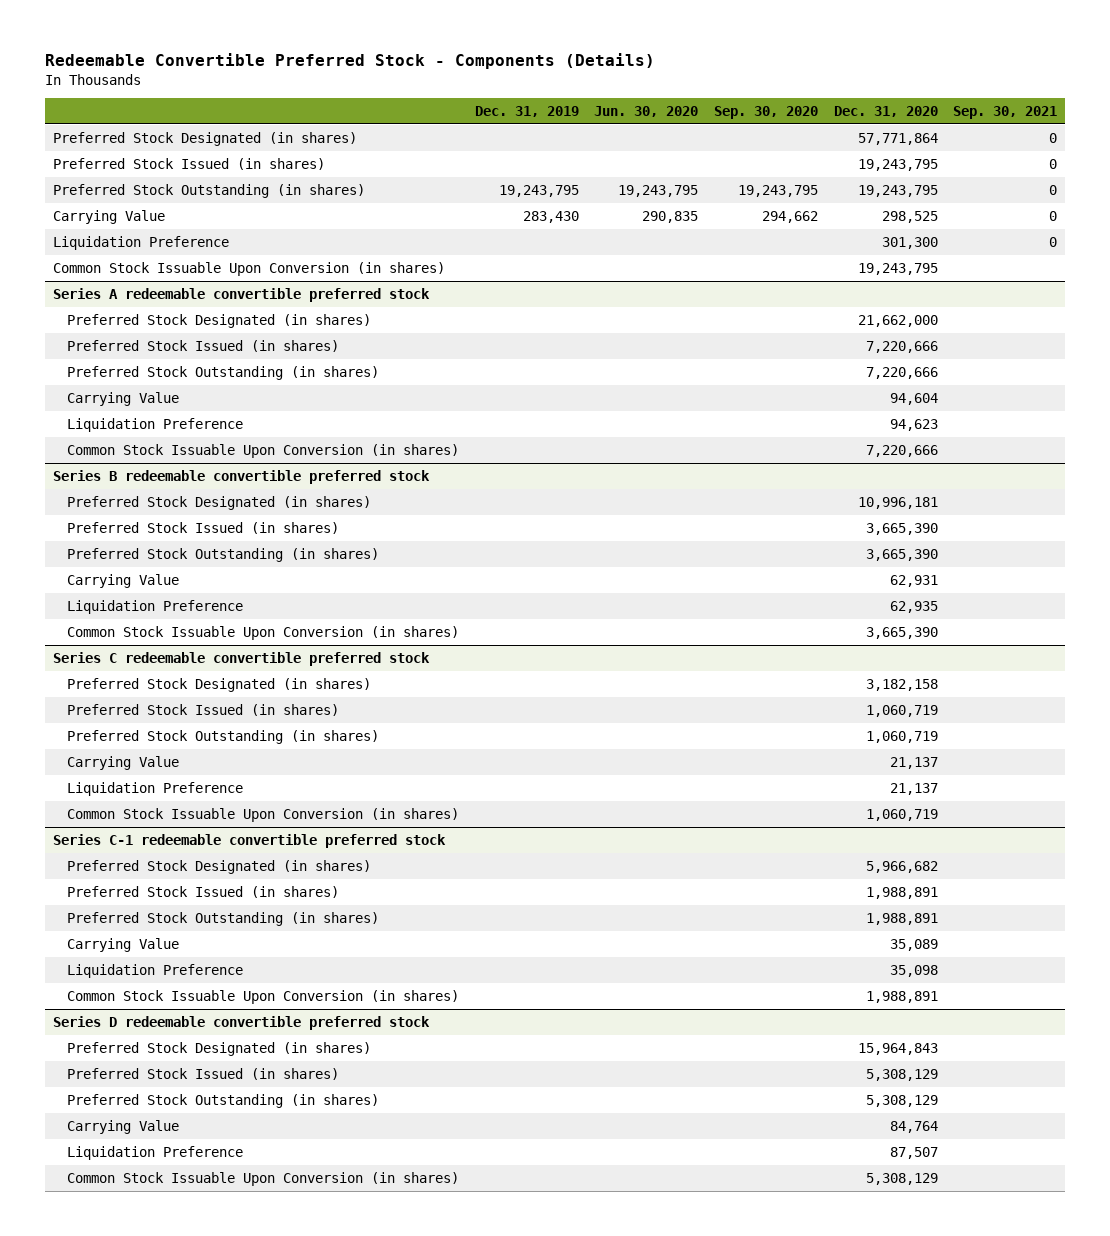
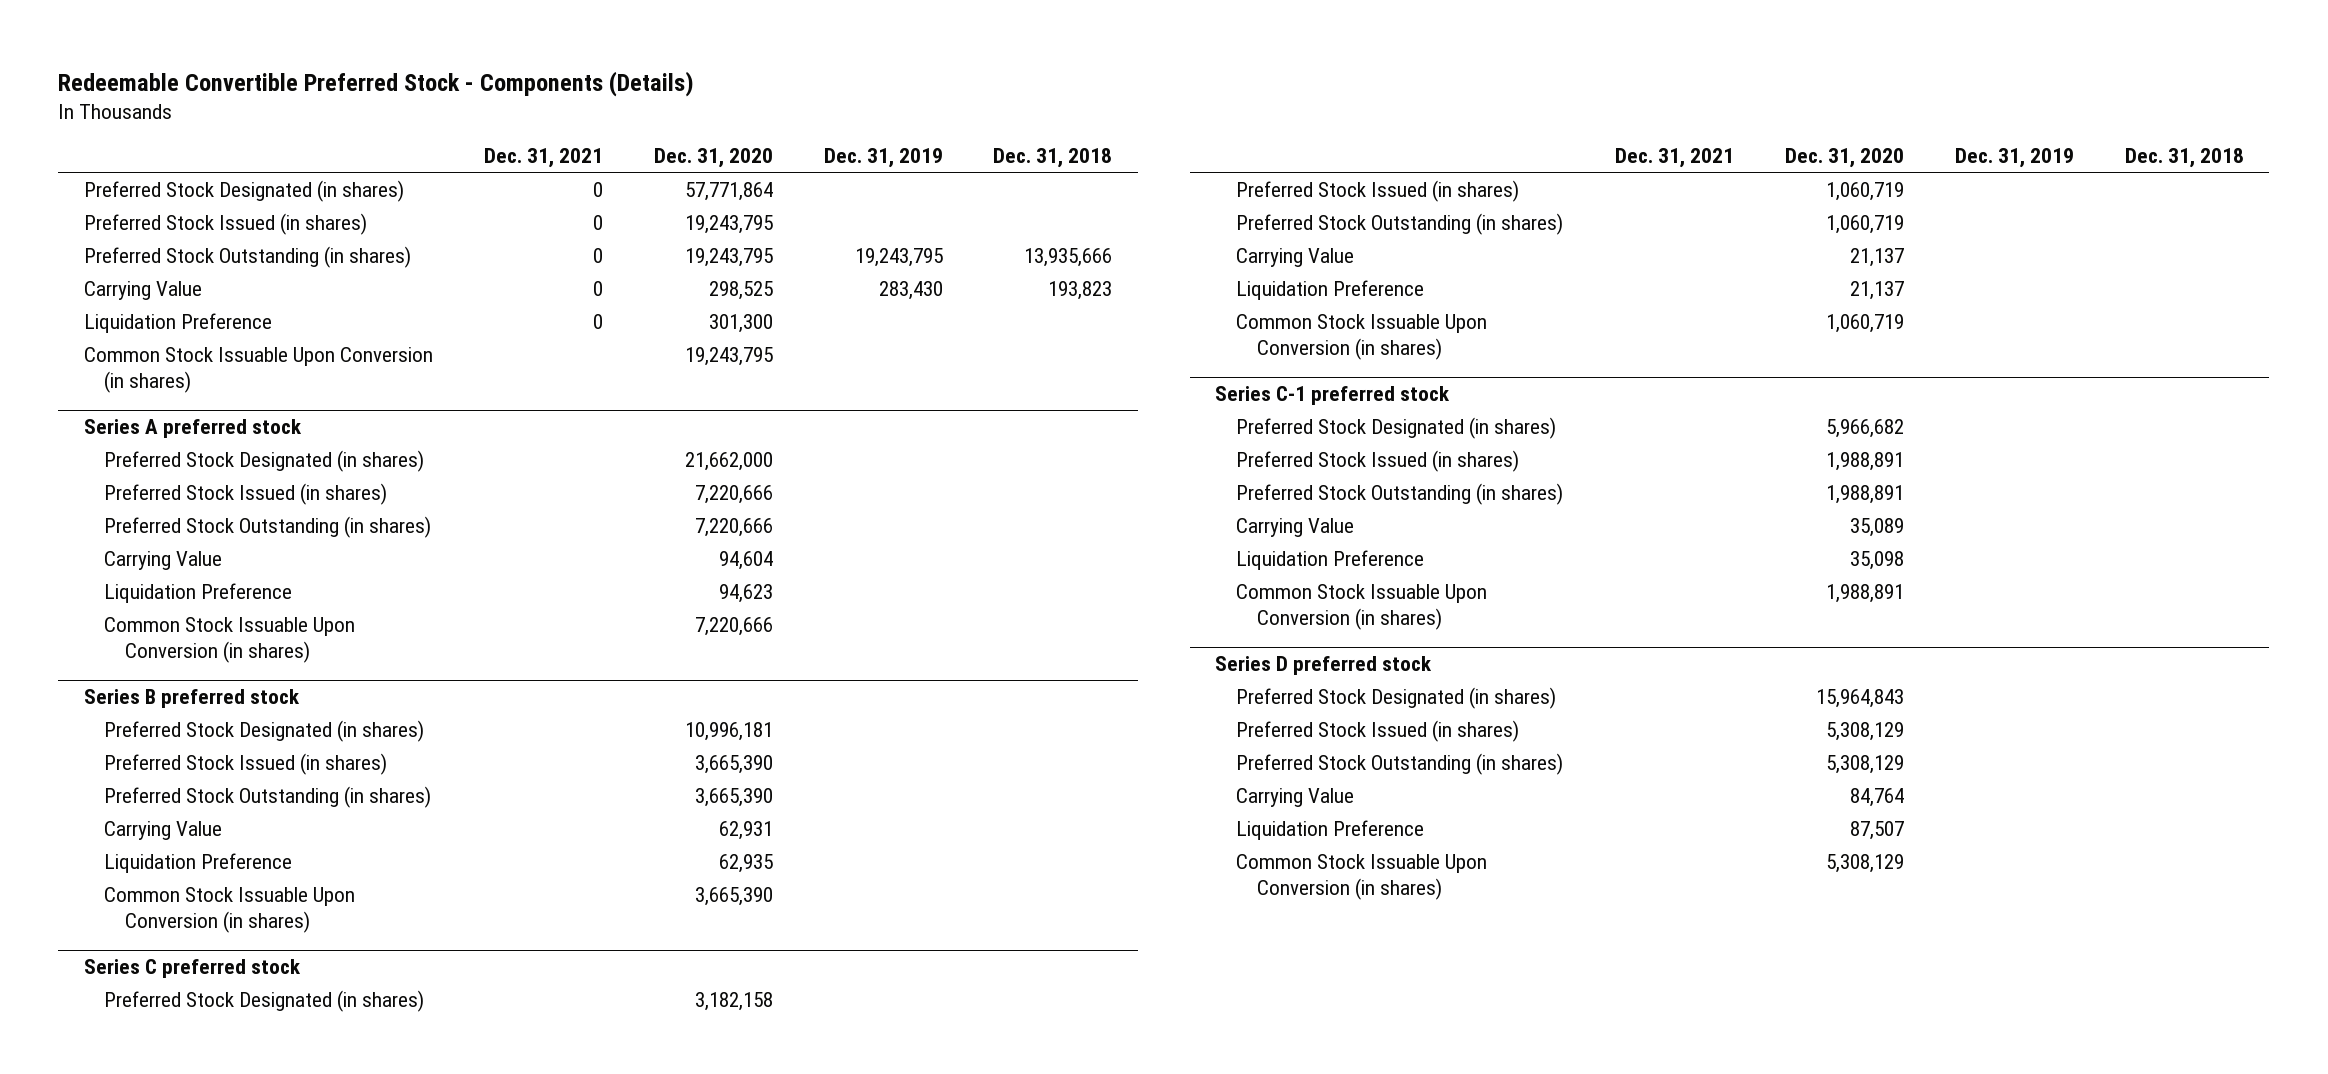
[594,105,699,117] Jun. 30, 2020 -> none
[714,105,819,119] Sep. 30, 2020 -> none
[953,105,1058,119] Sep. 30, 2021 -> none
none -> [483,148,603,169] Dec. 31, 2021
none -> [993,148,1113,169] Dec. 31, 2018
[53,287,431,302] Series A redeemable convertible preferred stock -> [83,419,302,439] Series A preferred stock
[53,469,431,484] Series B redeemable convertible preferred stock -> [83,689,300,709] Series B preferred stock
[53,651,431,666] Series C redeemable convertible preferred stock -> [83,959,301,979] Series C preferred stock
[53,833,447,848] Series C-1 redeemable convertible preferred stock -> [1215,386,1451,406] Series C-1 preferred stock
[53,1015,431,1030] Series D redeemable convertible preferred stock -> [1215,656,1433,676] Series D preferred stock

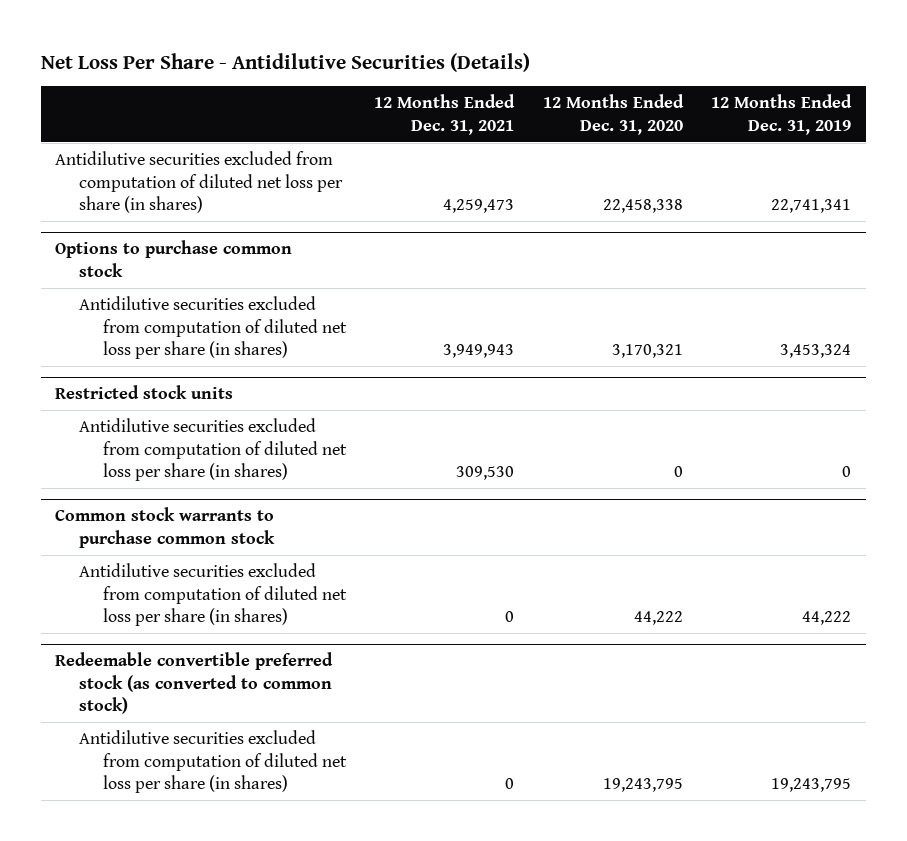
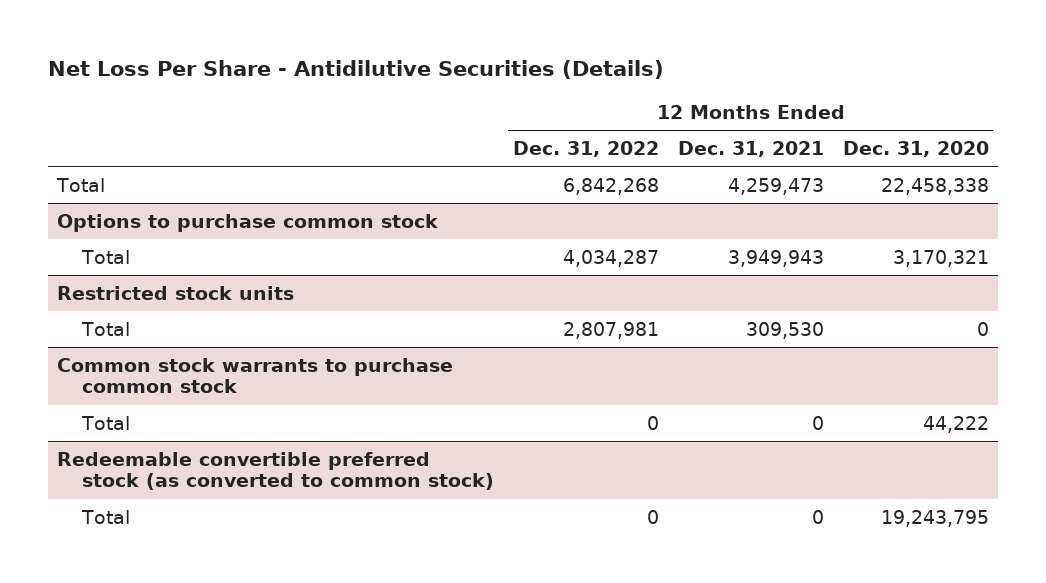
[711,94,853,135] 12 Months Ended Dec. 31, 2019 -> none
none -> [512,140,659,157] Dec. 31, 2022
[55,151,343,214] Antidilutive securities excluded from computation of diluted net loss per share (in shares) -> [56,177,106,192] Total
[78,296,347,360] Antidilutive securities excluded from computation of diluted net loss per share (in shares) -> [80,249,130,264] Total
[78,418,347,482] Antidilutive securities excluded from computation of diluted net loss per share (in shares) -> [80,321,130,336] Total
[78,563,347,627] Antidilutive securities excluded from computation of diluted net loss per share (in shares) -> [80,415,130,430] Total
[78,730,347,794] Antidilutive securities excluded from computation of diluted net loss per share (in shares) -> [80,509,130,524] Total

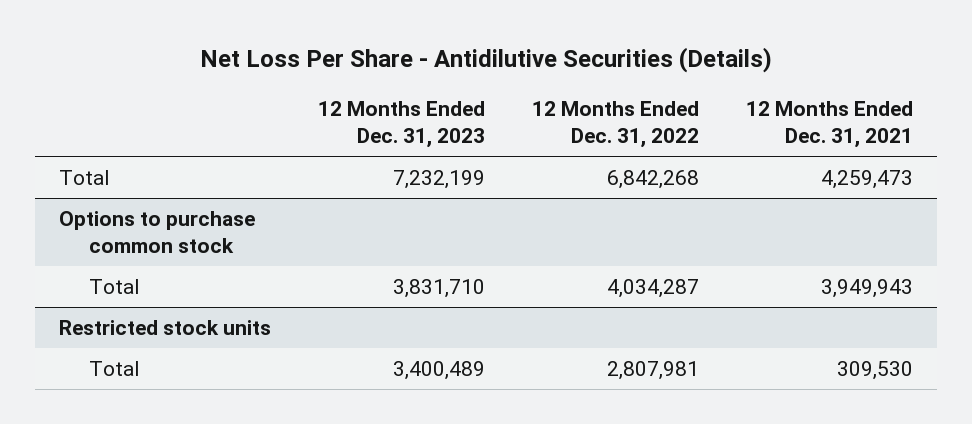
[842,140,989,157] Dec. 31, 2020 -> none
none -> [318,101,486,149] 12 Months Ended Dec. 31, 2023
[57,357,454,394] Common stock warrants to purchase common stock -> none
[80,415,130,430] Total -> none
[57,451,494,491] Redeemable convertible preferred stock (as converted to common stock) -> none
[80,509,130,524] Total -> none

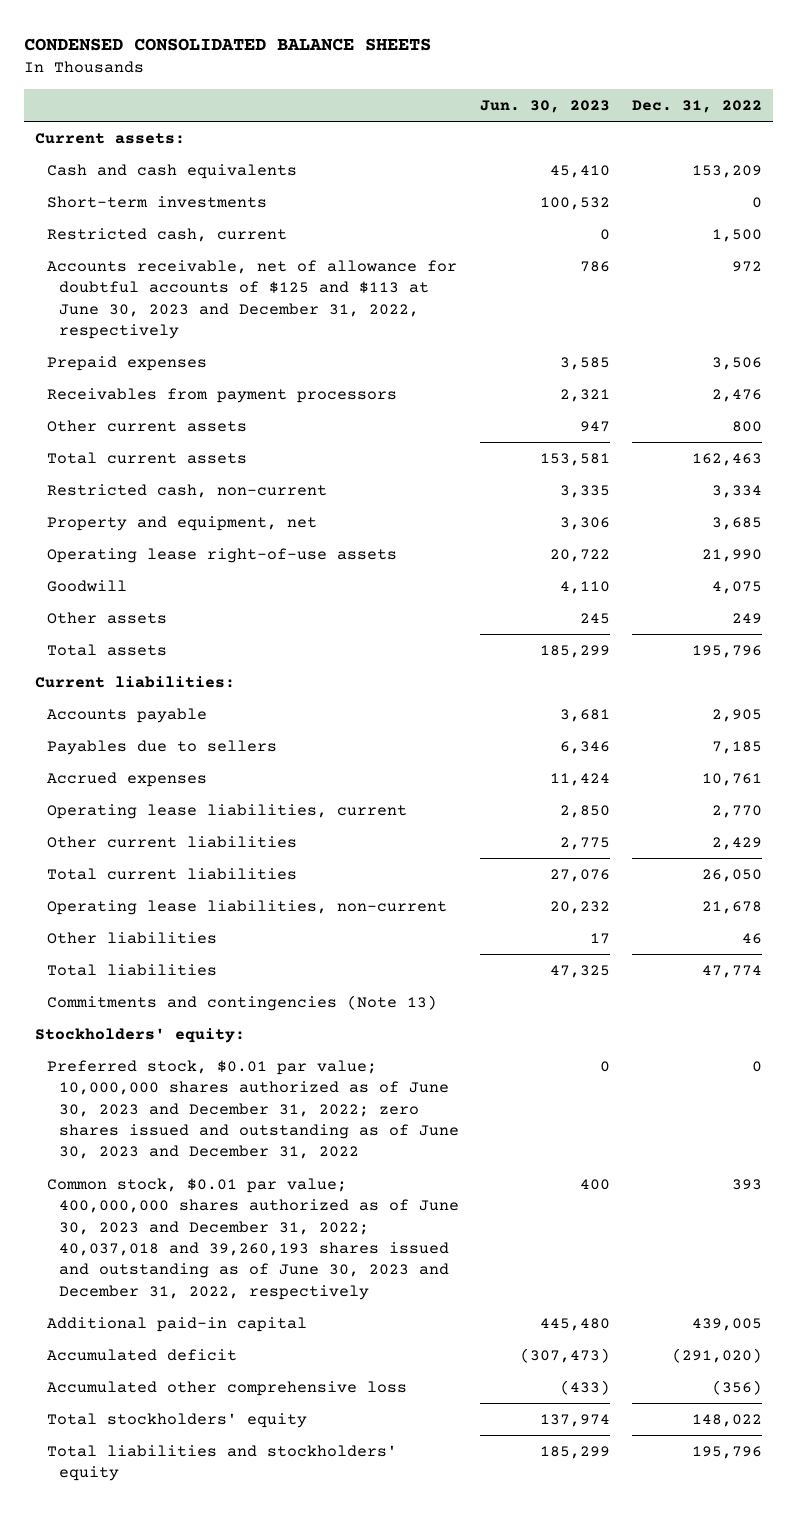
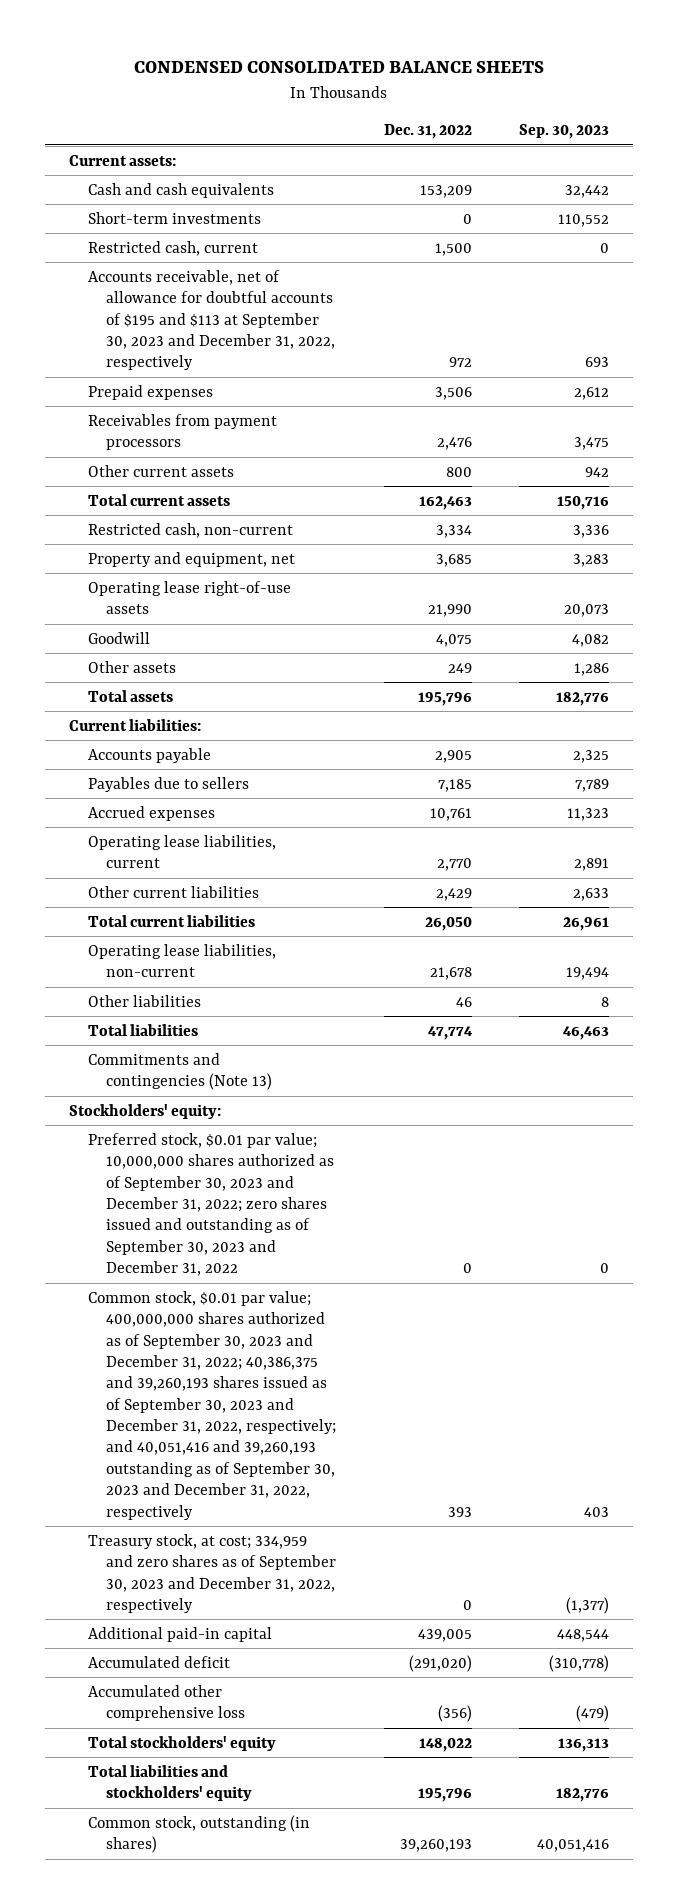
[480,99,611,113] Jun. 30, 2023 -> none
none -> [519,124,610,140] Sep. 30, 2023
[47,260,458,340] Accounts receivable, net of allowance for doubtful accounts of $125 and $113 at June 30, 2023 and December 31, 2022, respectively -> [87,269,336,371] Accounts receivable, net of allowance for doubtful accounts of $195 and $113 at September 30, 2023 and December 31, 2022, respectively
[47,1060,460,1160] Preferred stock, $0.01 par value; 10,000,000 shares authorized as of June 30, 2023 and December 31, 2022; zero shares issued and outstanding as of June 30, 2023 and December 31, 2022 -> [87,1132,335,1277] Preferred stock, $0.01 par value; 10,000,000 shares authorized as of September 30, 2023 and December 31, 2022; zero shares issued and outstanding as of September 30, 2023 and December 31, 2022
[47,1178,460,1300] Common stock, $0.01 par value; 400,000,000 shares authorized as of June 30, 2023 and December 31, 2022; 40,037,018 and 39,260,193 shares issued and outstanding as of June 30, 2023 and December 31, 2022, respectively -> [87,1290,337,1520] Common stock, $0.01 par value; 400,000,000 shares authorized as of September 30, 2023 and December 31, 2022; 40,386,375 and 39,260,193 shares issued as of September 30, 2023 and December 31, 2022, respectively; and 40,051,416 and 39,260,193 outstanding as of September 30, 2023 and December 31, 2022, respectively
none -> [87,1533,337,1613] Treasury stock, at cost; 334,959 and zero shares as of September 30, 2023 and December 31, 2022, respectively
none -> [87,1814,310,1854] Common stock, outstanding (in shares)

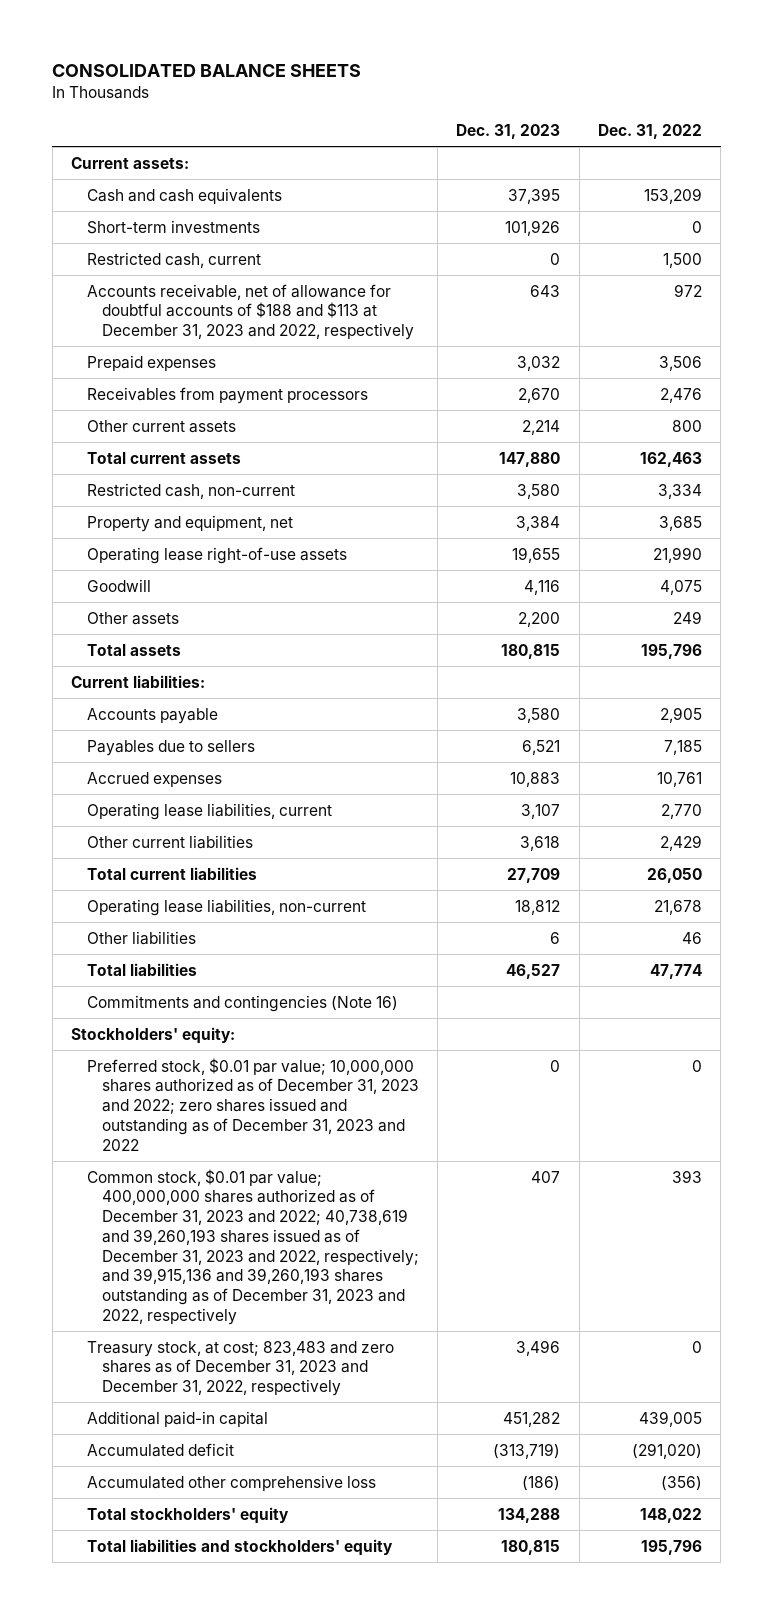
[134,61,545,74] CONDENSED CONSOLIDATED BALANCE SHEETS -> [52,63,362,77] CONSOLIDATED BALANCE SHEETS
[519,124,610,140] Sep. 30, 2023 -> none
none -> [456,123,561,139] Dec. 31, 2023
[87,269,336,371] Accounts receivable, net of allowance for doubtful accounts of $195 and $113 at September 30, 2023 and December 31, 2022, respectively -> [86,283,415,341] Accounts receivable, net of allowance for doubtful accounts of $188 and $113 at December 31, 2023 and 2022, respectively
[87,1052,273,1091] Commitments and contingencies (Note 13) -> [86,994,398,1012] Commitments and contingencies (Note 16)
[87,1132,335,1277] Preferred stock, $0.01 par value; 10,000,000 shares authorized as of September 30, 2023 and December 31, 2022; zero shares issued and outstanding as of September 30, 2023 and December 31, 2022 -> [86,1057,420,1151] Preferred stock, $0.01 par value; 10,000,000 shares authorized as of December 31, 2023 and 2022; zero shares issued and outstanding as of December 31, 2023 and 2022
[87,1290,337,1520] Common stock, $0.01 par value; 400,000,000 shares authorized as of September 30, 2023 and December 31, 2022; 40,386,375 and 39,260,193 shares issued as of September 30, 2023 and December 31, 2022, respectively; and 40,051,416 and 39,260,193 outstanding as of September 30, 2023 and December 31, 2022, respectively -> [86,1168,420,1325] Common stock, $0.01 par value; 400,000,000 shares authorized as of December 31, 2023 and 2022; 40,738,619 and 39,260,193 shares issued as of December 31, 2023 and 2022, respectively; and 39,915,136 and 39,260,193 shares outstanding as of December 31, 2023 and 2022, respectively
[87,1533,337,1613] Treasury stock, at cost; 334,959 and zero shares as of September 30, 2023 and December 31, 2022, respectively -> [86,1340,394,1397] Treasury stock, at cost; 823,483 and zero shares as of December 31, 2023 and December 31, 2022, respectively
[87,1814,310,1854] Common stock, outstanding (in shares) -> none

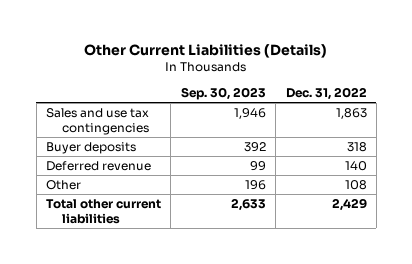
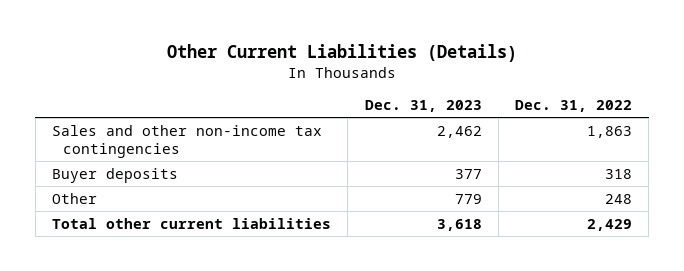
[180,87,266,101] Sep. 30, 2023 -> none
none -> [364,99,482,112] Dec. 31, 2023
[45,107,149,135] Sales and use tax contingencies -> [51,124,322,158] Sales and other non-income tax contingencies
[45,160,151,171] Deferred revenue -> none
[344,179,367,190] 108 -> [605,193,633,204] 248

